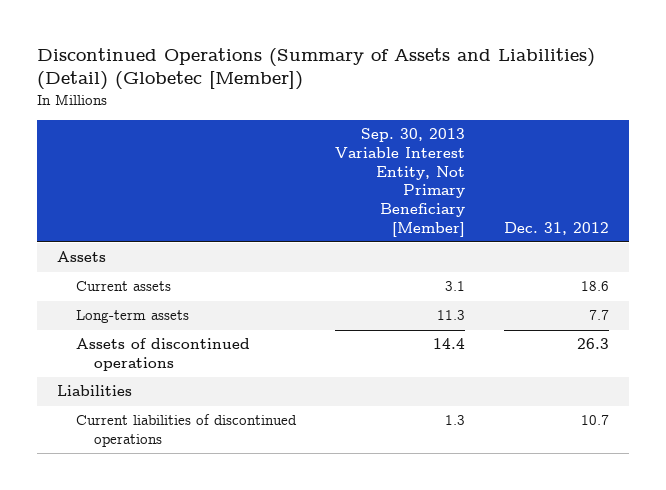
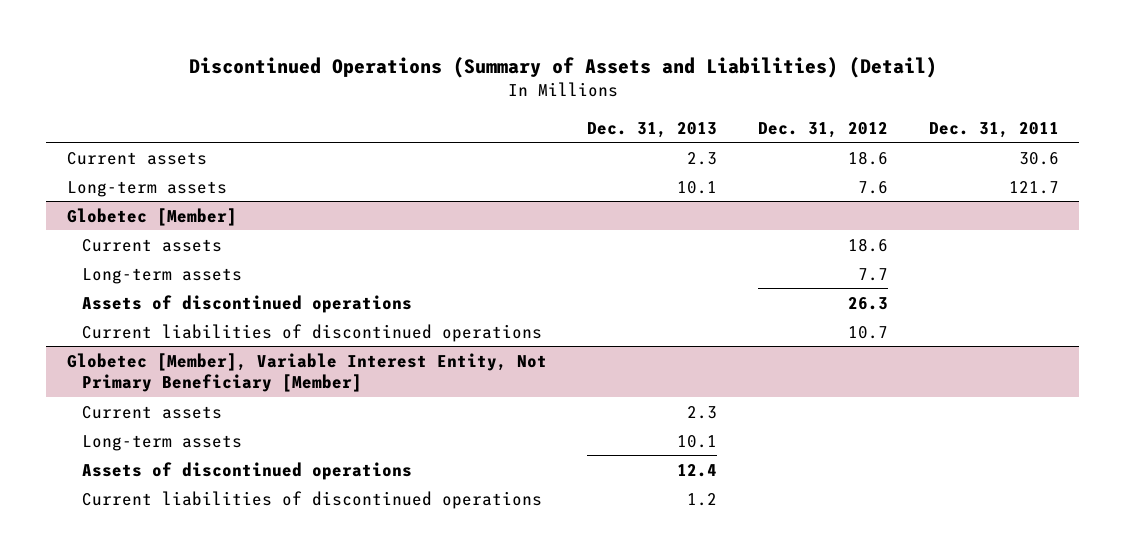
[37,47,596,91] Discontinued Operations (Summary of Assets and Liabilities) (Detail) (Globetec [Member]) -> [188,57,937,79] Discontinued Operations (Summary of Assets and Liabilities) (Detail)
[334,128,465,237] Sep. 30, 2013 Variable Interest Entity, Not Primary Beneficiary [Member] -> none
none -> [587,121,718,138] Dec. 31, 2013
none -> [928,121,1059,138] Dec. 31, 2011
[56,251,106,263] Assets -> none
none -> [66,180,227,197] Long-term assets
none -> [66,207,237,226] Globetec [Member]
none -> [81,238,222,252] Current assets
[56,385,132,397] Liabilities -> none
none -> [66,352,547,393] Globetec [Member], Variable Interest Entity, Not Primary Beneficiary [Member]
none -> [81,405,222,419] Current assets
none -> [81,434,242,451] Long-term assets
none -> [81,461,412,480] Assets of discontinued operations
none -> [81,490,542,509] Current liabilities of discontinued operations

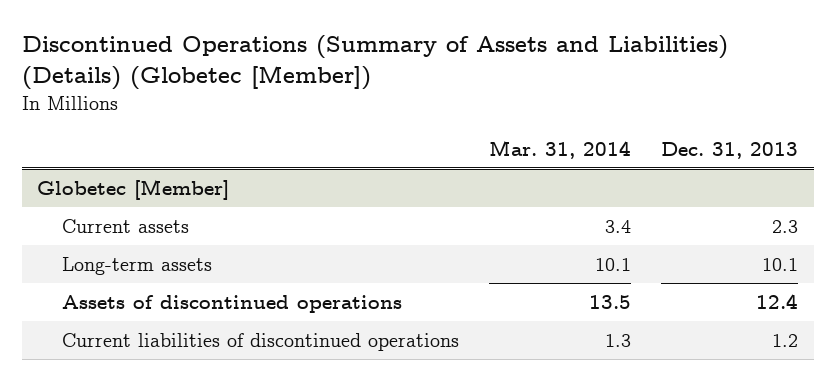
[188,57,937,79] Discontinued Operations (Summary of Assets and Liabilities) (Detail) -> [21,35,728,91] Discontinued Operations (Summary of Assets and Liabilities) (Details) (Globetec [Member])
[758,121,889,138] Dec. 31, 2012 -> none
[928,121,1059,138] Dec. 31, 2011 -> none
none -> [488,139,631,159] Mar. 31, 2014
[66,151,207,165] Current assets -> none
[66,180,227,197] Long-term assets -> none
[81,238,222,252] Current assets -> none
[81,267,242,284] Long-term assets -> none
[81,294,412,313] Assets of discontinued operations -> none
[81,323,542,342] Current liabilities of discontinued operations -> none
[66,352,547,393] Globetec [Member], Variable Interest Entity, Not Primary Beneficiary [Member] -> none

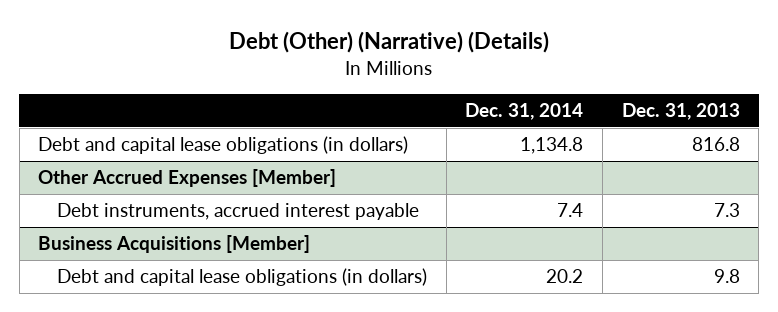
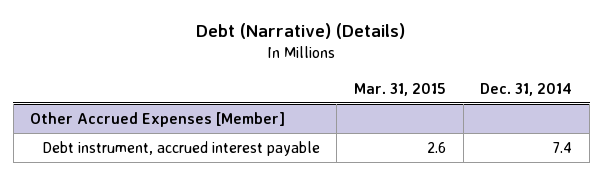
[228,30,549,53] Debt (Other) (Narrative) (Details) -> [196,23,406,40] Debt (Narrative) (Details)
[621,103,740,121] Dec. 31, 2013 -> none
none -> [354,82,447,96] Mar. 31, 2015
[38,136,409,155] Debt and capital lease obligations (in dollars) -> none
[38,235,311,254] Business Acquisitions [Member] -> none
[57,268,428,287] Debt and capital lease obligations (in dollars) -> none
[57,203,420,221] Debt instruments, accrued interest payable -> [41,140,320,156] Debt instrument, accrued interest payable

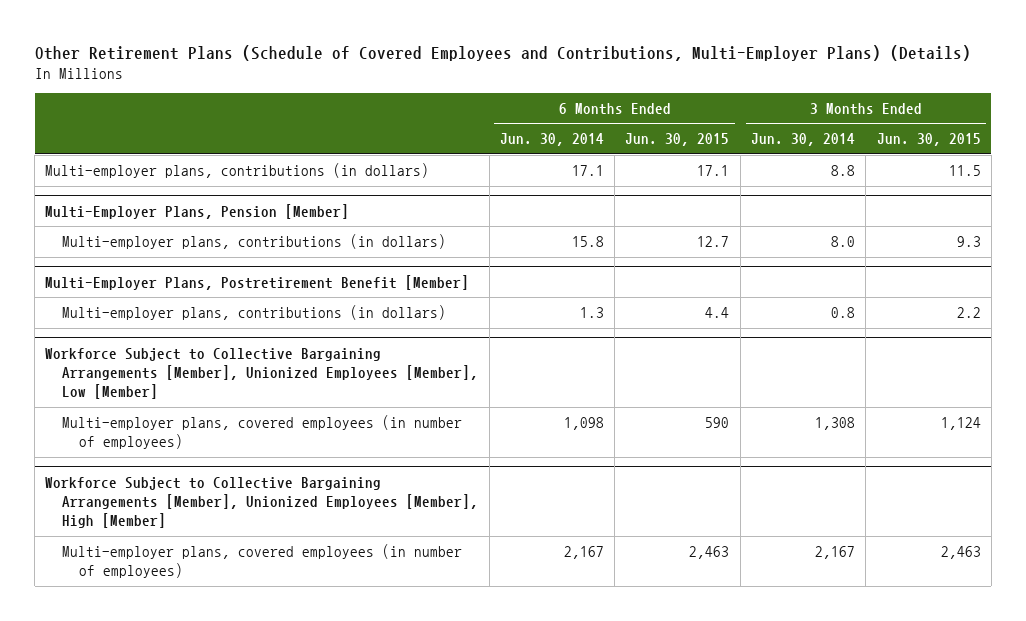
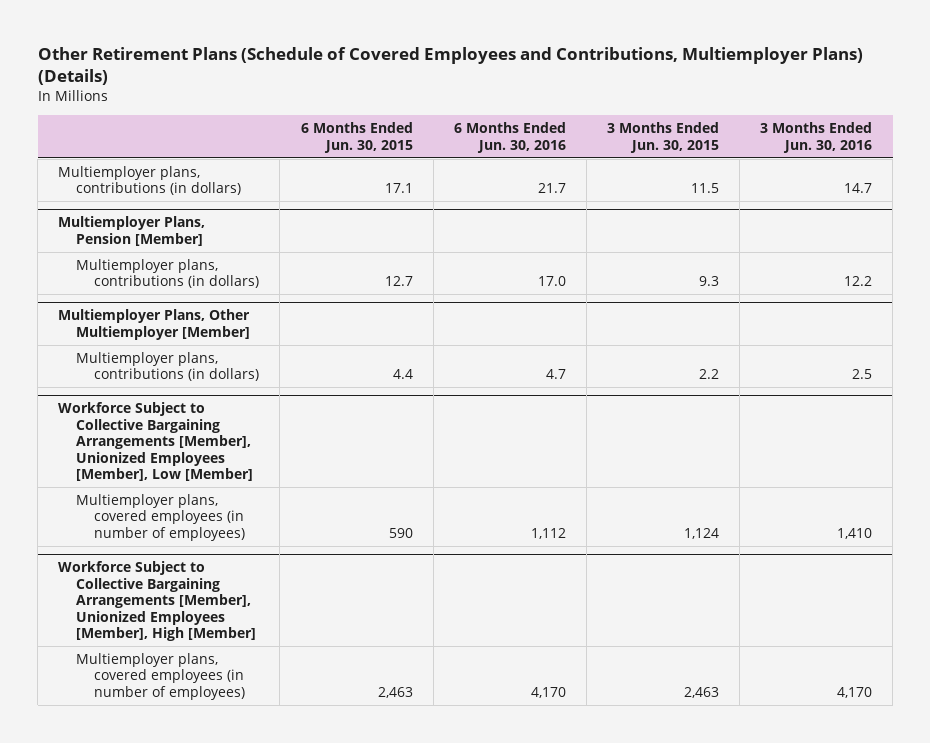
[34,44,971,61] Other Retirement Plans (Schedule of Covered Employees and Contributions, Multi-Employer Plans) (Details) -> [37,46,863,85] Other Retirement Plans (Schedule of Covered Employees and Contributions, Multiemployer Plans) (Details)
[499,133,604,147] Jun. 30, 2014 -> none
[751,133,856,147] Jun. 30, 2014 -> none
none -> [453,122,566,153] 6 Months Ended Jun. 30, 2016
none -> [760,122,873,153] 3 Months Ended Jun. 30, 2016
[45,163,430,179] Multi-employer plans, contributions (in dollars) -> [58,166,242,196] Multiemployer plans, contributions (in dollars)
[45,203,350,219] Multi-Employer Plans, Pension [Member] -> [58,216,206,246] Multiemployer Plans, Pension [Member]
[62,234,447,250] Multi-employer plans, contributions (in dollars) -> [76,259,260,289] Multiemployer plans, contributions (in dollars)
[45,274,470,290] Multi-Employer Plans, Postretirement Benefit [Member] -> [58,309,251,340] Multiemployer Plans, Other Multiemployer [Member]
[62,305,447,321] Multi-employer plans, contributions (in dollars) -> [76,352,260,382] Multiemployer plans, contributions (in dollars)
[62,415,463,450] Multi-employer plans, covered employees (in number of employees) -> [76,494,246,541] Multiemployer plans, covered employees (in number of employees)
[62,544,463,579] Multi-employer plans, covered employees (in number of employees) -> [76,653,246,700] Multiemployer plans, covered employees (in number of employees)

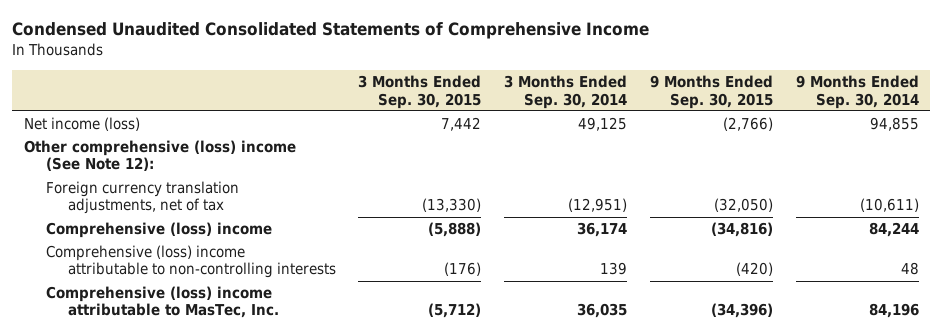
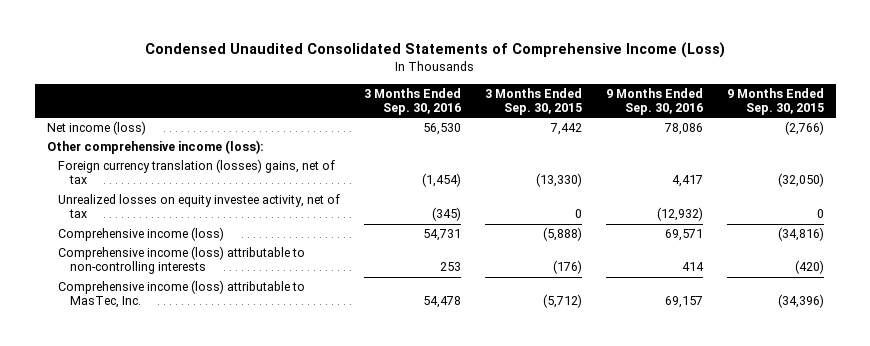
[12,22,650,40] Condensed Unaudited Consolidated Statements of Comprehensive Income -> [145,42,726,59] Condensed Unaudited Consolidated Statements of Comprehensive Income (Loss)
[504,75,628,109] 3 Months Ended Sep. 30, 2014 -> none
[795,75,919,109] 9 Months Ended Sep. 30, 2014 -> none
none -> [364,87,462,115] 3 Months Ended Sep. 30, 2016
none -> [605,87,703,115] 9 Months Ended Sep. 30, 2016
[23,140,296,172] Other comprehensive (loss) income (See Note 12): -> [46,140,264,155] Other comprehensive income (loss):
[45,181,239,215] Foreign currency translation adjustments, net of tax -> [58,159,336,185] Foreign currency translation (losses) gains, net of tax
none -> [58,194,341,219] Unrealized losses on equity investee activity, net of tax
[45,222,272,239] Comprehensive (loss) income -> [58,227,225,242] Comprehensive income (loss)
[45,245,336,279] Comprehensive (loss) income attributable to non-controlling interests -> [58,246,306,275] Comprehensive income (loss) attributable to non-controlling interests
[45,286,279,319] Comprehensive (loss) income attributable to MasTec, Inc. -> [58,280,306,309] Comprehensive income (loss) attributable to MasTec, Inc.

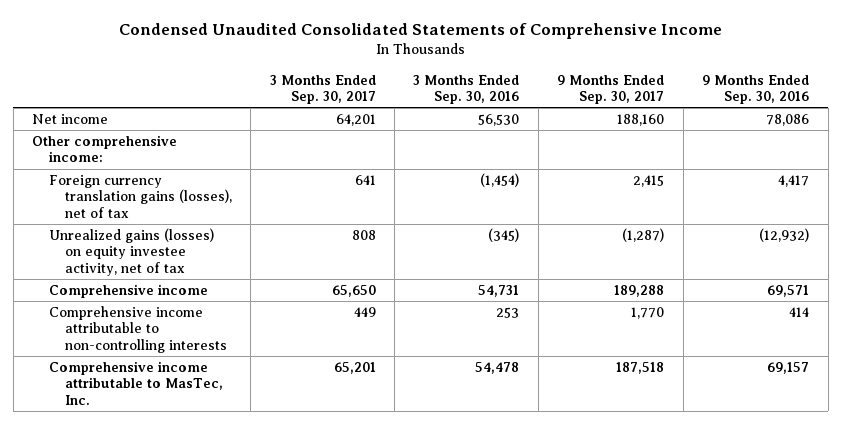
[145,42,726,59] Condensed Unaudited Consolidated Statements of Comprehensive Income (Loss) -> [118,23,722,40] Condensed Unaudited Consolidated Statements of Comprehensive Income
[485,87,583,115] 3 Months Ended Sep. 30, 2015 -> none
[726,87,824,115] 9 Months Ended Sep. 30, 2015 -> none
none -> [269,74,376,104] 3 Months Ended Sep. 30, 2017
none -> [557,74,665,104] 9 Months Ended Sep. 30, 2017
[46,121,146,136] Net income (loss) -> [32,114,109,125] Net income
[46,140,264,155] Other comprehensive income (loss): -> [32,135,178,163] Other comprehensive income:
[58,159,336,185] Foreign currency translation (losses) gains, net of tax -> [48,175,232,218] Foreign currency translation gains (losses), net of tax
[58,194,341,219] Unrealized losses on equity investee activity, net of tax -> [48,228,214,276] Unrealized gains (losses) on equity investee activity, net of tax
[58,227,225,242] Comprehensive income (loss) -> [48,284,208,299] Comprehensive income
[58,246,306,275] Comprehensive income (loss) attributable to non-controlling interests -> [48,306,227,353] Comprehensive income attributable to non-controlling interests
[58,280,306,309] Comprehensive income (loss) attributable to MasTec, Inc. -> [48,361,223,405] Comprehensive income attributable to MasTec, Inc.

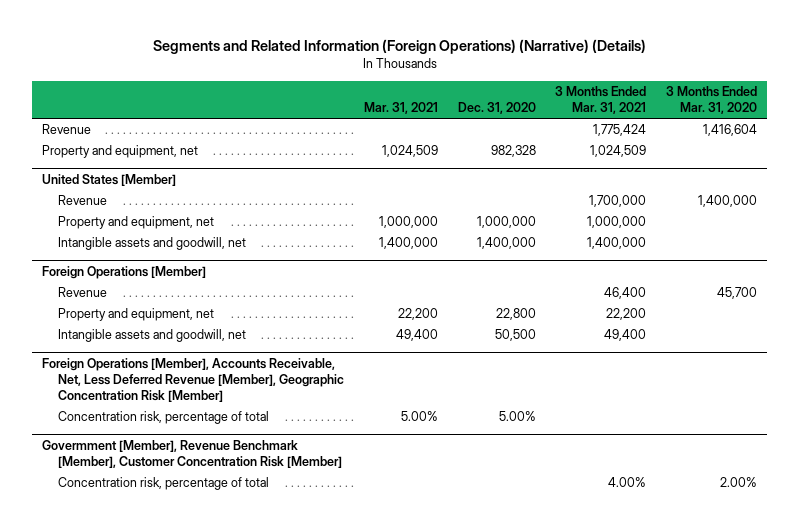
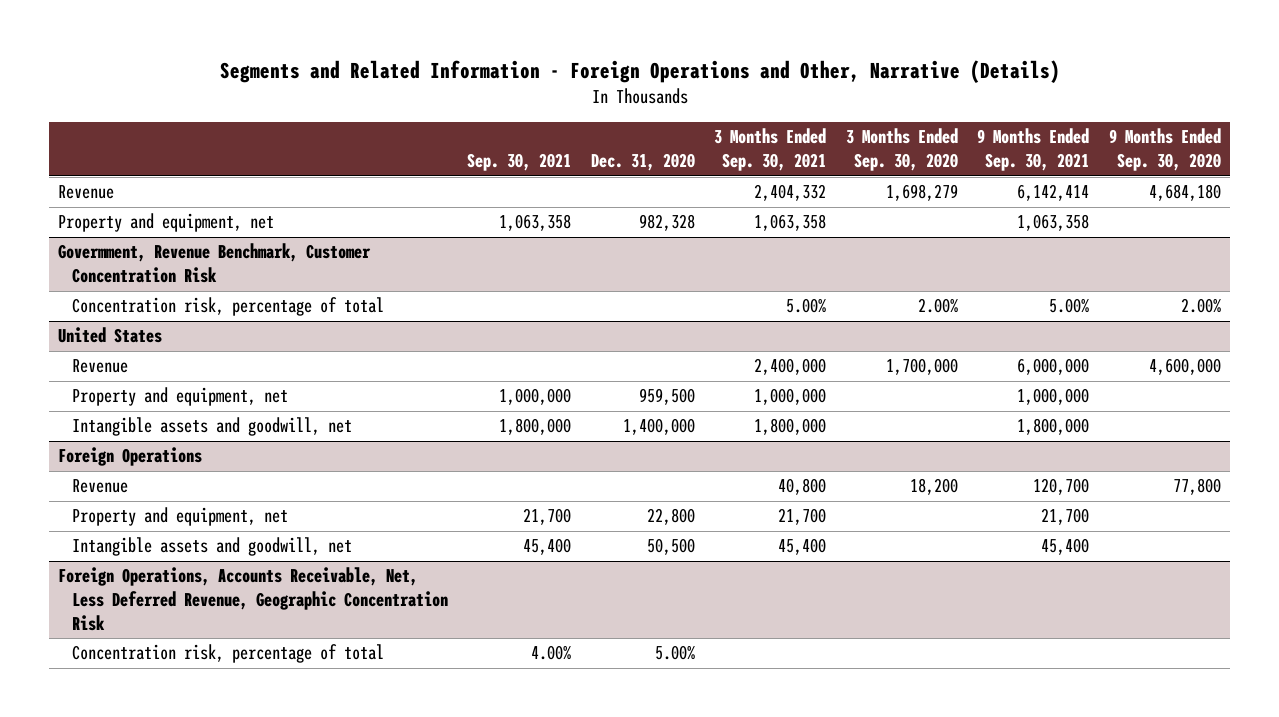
[152,39,646,55] Segments and Related Information (Foreign Operations) (Narrative) (Details) -> [219,59,1060,83] Segments and Related Information - Foreign Operations and Other, Narrative (Details)
[364,101,439,114] Mar. 31, 2021 -> none
[555,86,647,114] 3 Months Ended Mar. 31, 2021 -> none
[666,86,758,114] 3 Months Ended Mar. 31, 2020 -> none
none -> [467,153,572,172] Sep. 30, 2021
none -> [714,128,827,172] 3 Months Ended Sep. 30, 2021
none -> [845,128,958,172] 3 Months Ended Sep. 30, 2020
none -> [977,128,1090,172] 9 Months Ended Sep. 30, 2021
none -> [1108,128,1221,172] 9 Months Ended Sep. 30, 2020
none -> [58,243,372,284] Govermment, Revenue Benchmark, Customer Concentration Risk
none -> [71,297,384,317] Concentration risk, percentage of total
[41,174,176,187] United States [Member] -> [58,327,163,344] United States
[476,216,536,229] 1,000,000 -> [638,388,695,406] 959,500
[41,266,206,280] Foreign Operations [Member] -> [58,447,203,467] Foreign Operations
[41,358,345,402] Foreign Operations [Member], Accounts Receivable, Net, Less Deferred Revenue [Member], Geographic Concentration Risk [Member] -> [58,567,448,632] Foreign Operations, Accounts Receivable, Net, Less Deferred Revenue, Geographic Concentration Risk
[41,440,343,468] Govermment [Member], Revenue Benchmark [Member], Customer Concentration Risk [Member] -> none
[58,477,270,491] Concentration risk, percentage of total -> none

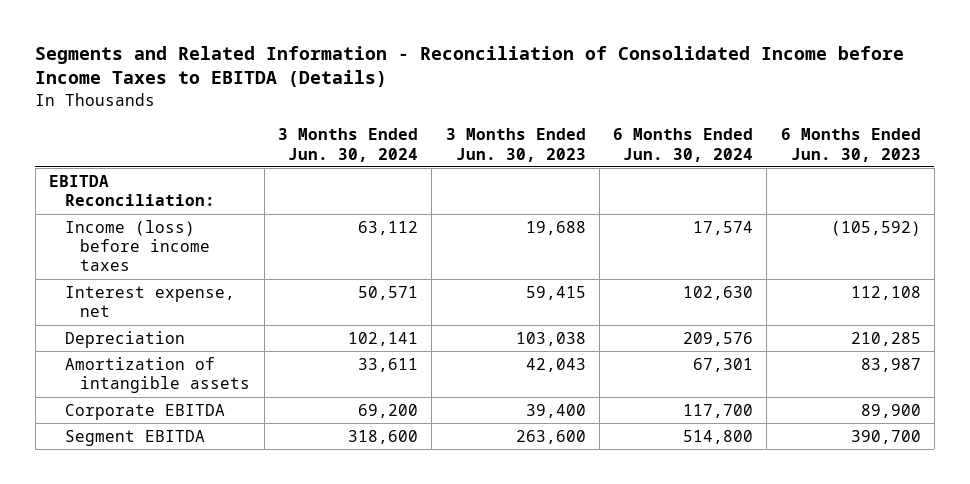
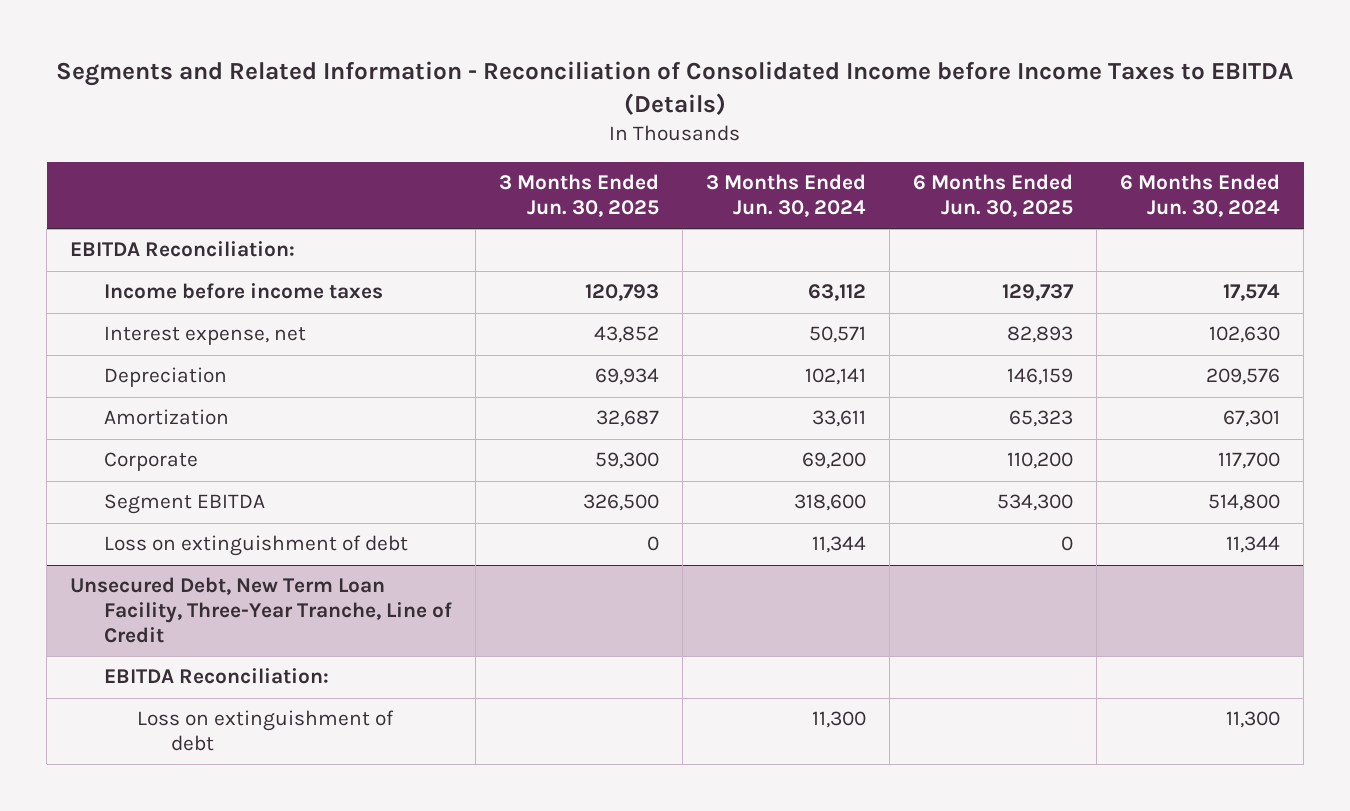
[445,128,586,162] 3 Months Ended Jun. 30, 2023 -> none
[780,128,921,162] 6 Months Ended Jun. 30, 2023 -> none
none -> [498,173,659,217] 3 Months Ended Jun. 30, 2025
none -> [912,173,1073,217] 6 Months Ended Jun. 30, 2025
[64,219,211,272] Income (loss) before income taxes -> [103,283,383,300] Income before income taxes
[64,356,251,394] Amortization of intangible assets -> [103,409,229,426] Amortization
[64,403,225,420] Corporate EBITDA -> [103,452,198,472] Corporate
none -> [103,535,408,557] Loss on extinguishment of debt
none -> [70,577,452,644] Unsecured Debt, New Term Loan Facility, Three-Year Tranche, Line of Credit
none -> [103,668,329,685] EBITDA Reconciliation:
none -> [137,710,395,752] Loss on extinguishment of debt

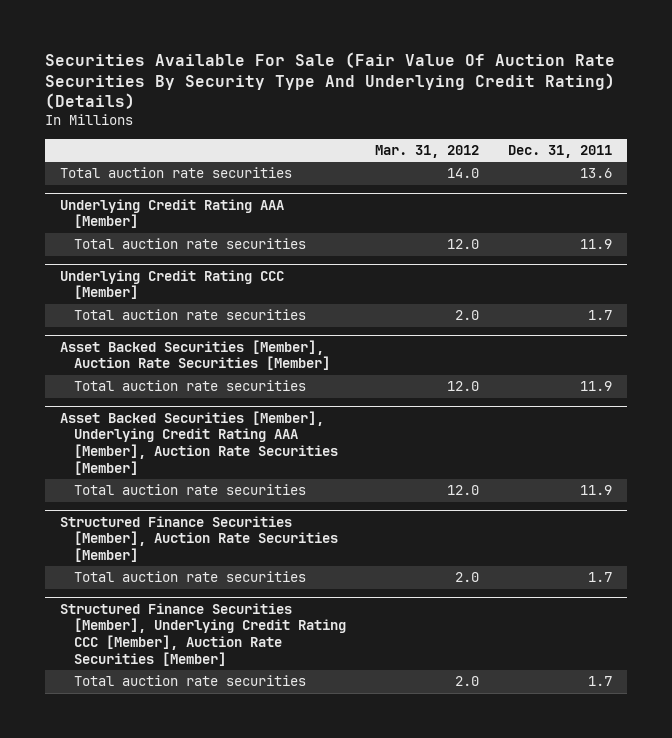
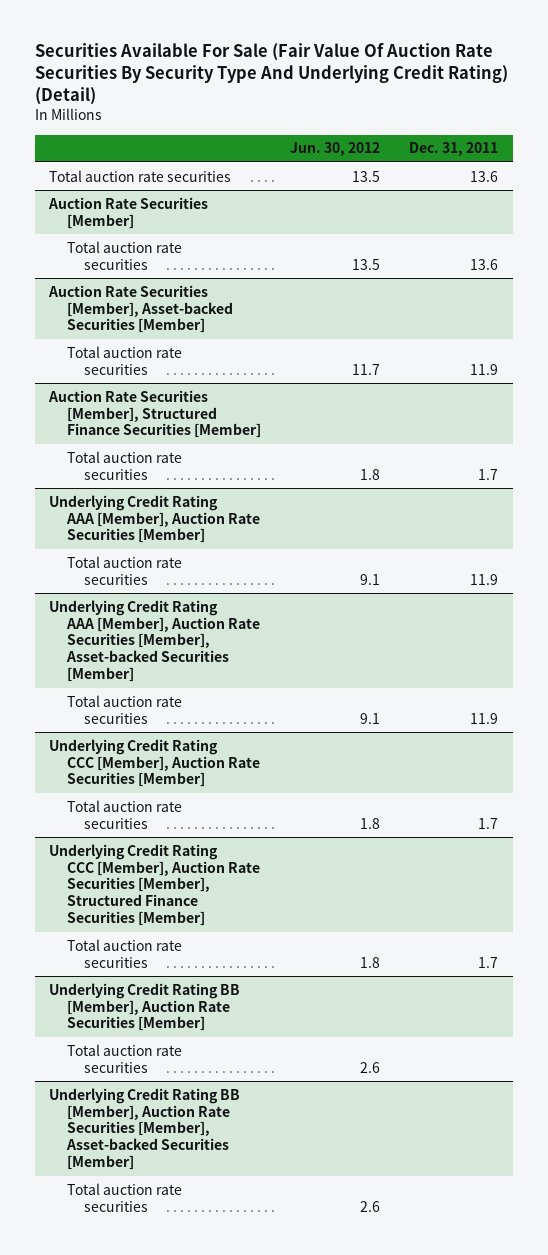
[45,52,616,110] Securities Available For Sale (Fair Value Of Auction Rate Securities By Security Type And Underlying Credit Rating) (Details) -> [34,42,508,106] Securities Available For Sale (Fair Value Of Auction Rate Securities By Security Type And Underlying Credit Rating) (Detail)
[375,144,480,158] Mar. 31, 2012 -> none
none -> [289,142,380,157] Jun. 30, 2012
[60,198,285,229] Underlying Credit Rating AAA [Member] -> none
none -> [48,196,209,229] Auction Rate Securities [Member]
none -> [66,240,182,270] Total auction rate securities
none -> [48,284,233,334] Auction Rate Securities [Member], Asset-backed Securities [Member]
[60,269,285,300] Underlying Credit Rating CCC [Member] -> none
none -> [48,389,261,439] Auction Rate Securities [Member], Structured Finance Securities [Member]
[60,339,331,371] Asset Backed Securities [Member], Auction Rate Securities [Member] -> none
none -> [49,494,260,544] Underlying Credit Rating AAA [Member], Auction Rate Securities [Member]
[60,410,339,475] Asset Backed Securities [Member], Underlying Credit Rating AAA [Member], Auction Rate Securities [Member] -> [49,599,260,683] Underlying Credit Rating AAA [Member], Auction Rate Securities [Member], Asset-backed Securities [Member]
[60,515,339,563] Structured Finance Securities [Member], Auction Rate Securities [Member] -> none
none -> [49,738,260,788] Underlying Credit Rating CCC [Member], Auction Rate Securities [Member]
[60,602,347,666] Structured Finance Securities [Member], Underlying Credit Rating CCC [Member], Auction Rate Securities [Member] -> [49,843,260,927] Underlying Credit Rating CCC [Member], Auction Rate Securities [Member], Structured Finance Securities [Member]
none -> [49,982,241,1032] Underlying Credit Rating BB [Member], Auction Rate Securities [Member]
none -> [66,1043,182,1073] Total auction rate securities
none -> [49,1087,241,1171] Underlying Credit Rating BB [Member], Auction Rate Securities [Member], Asset-backed Securities [Member]
none -> [66,1182,182,1212] Total auction rate securities

